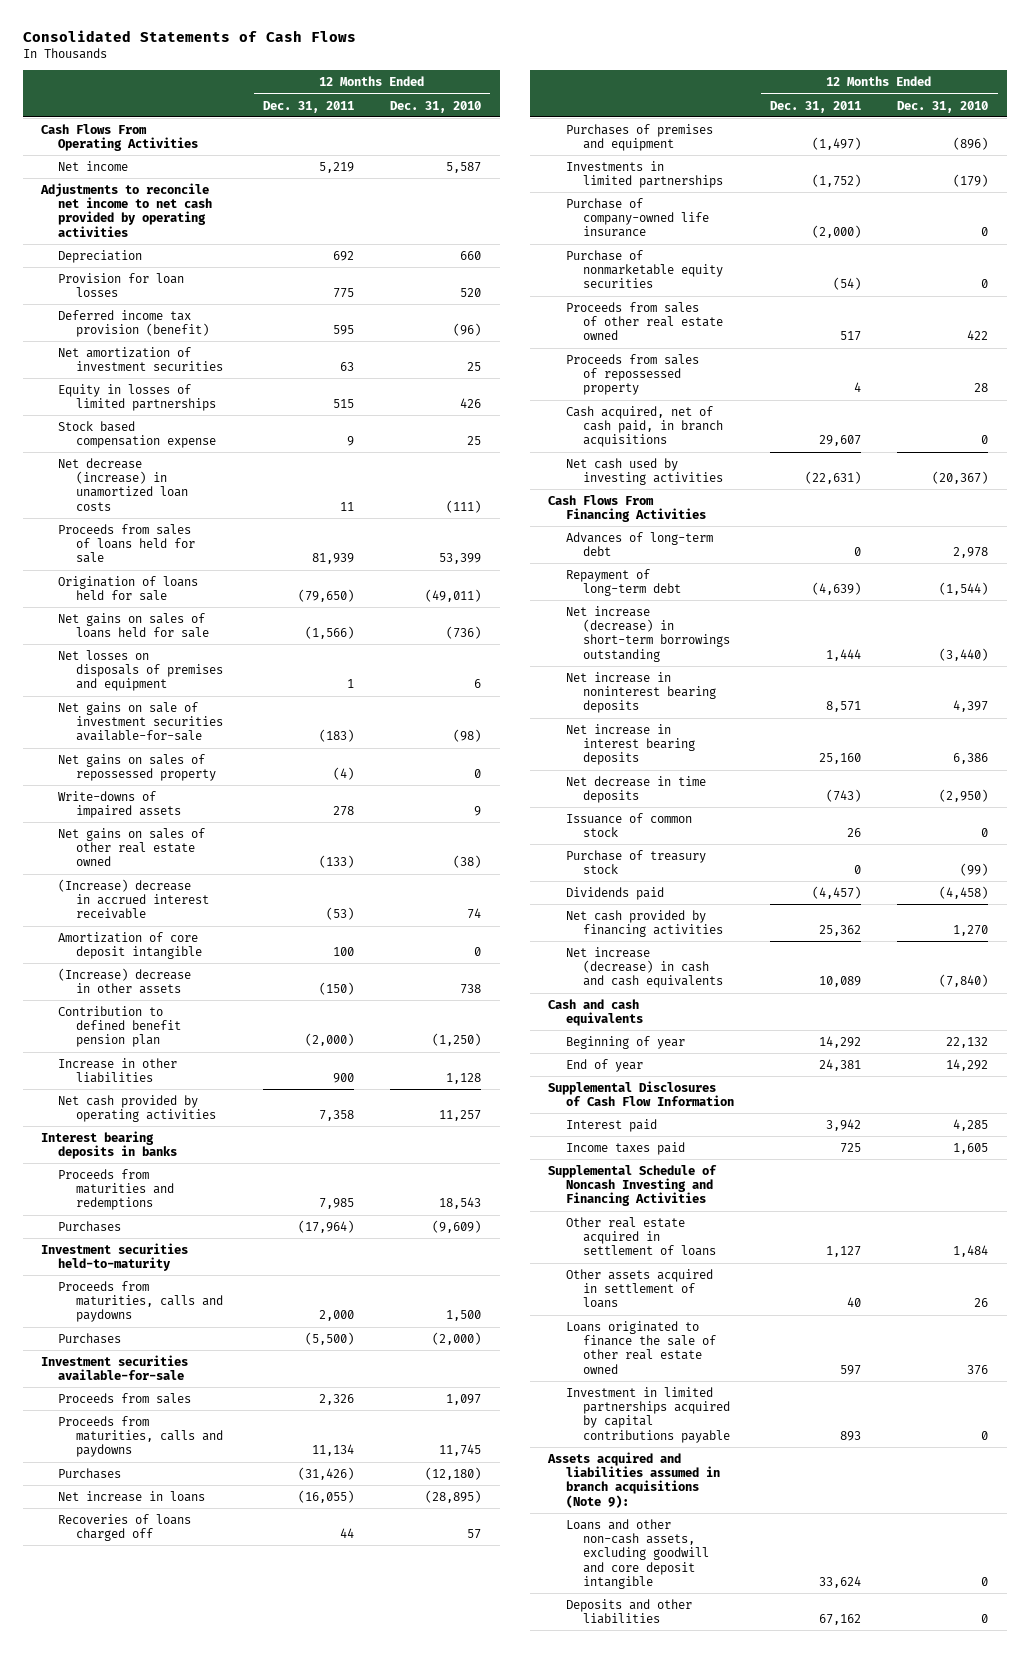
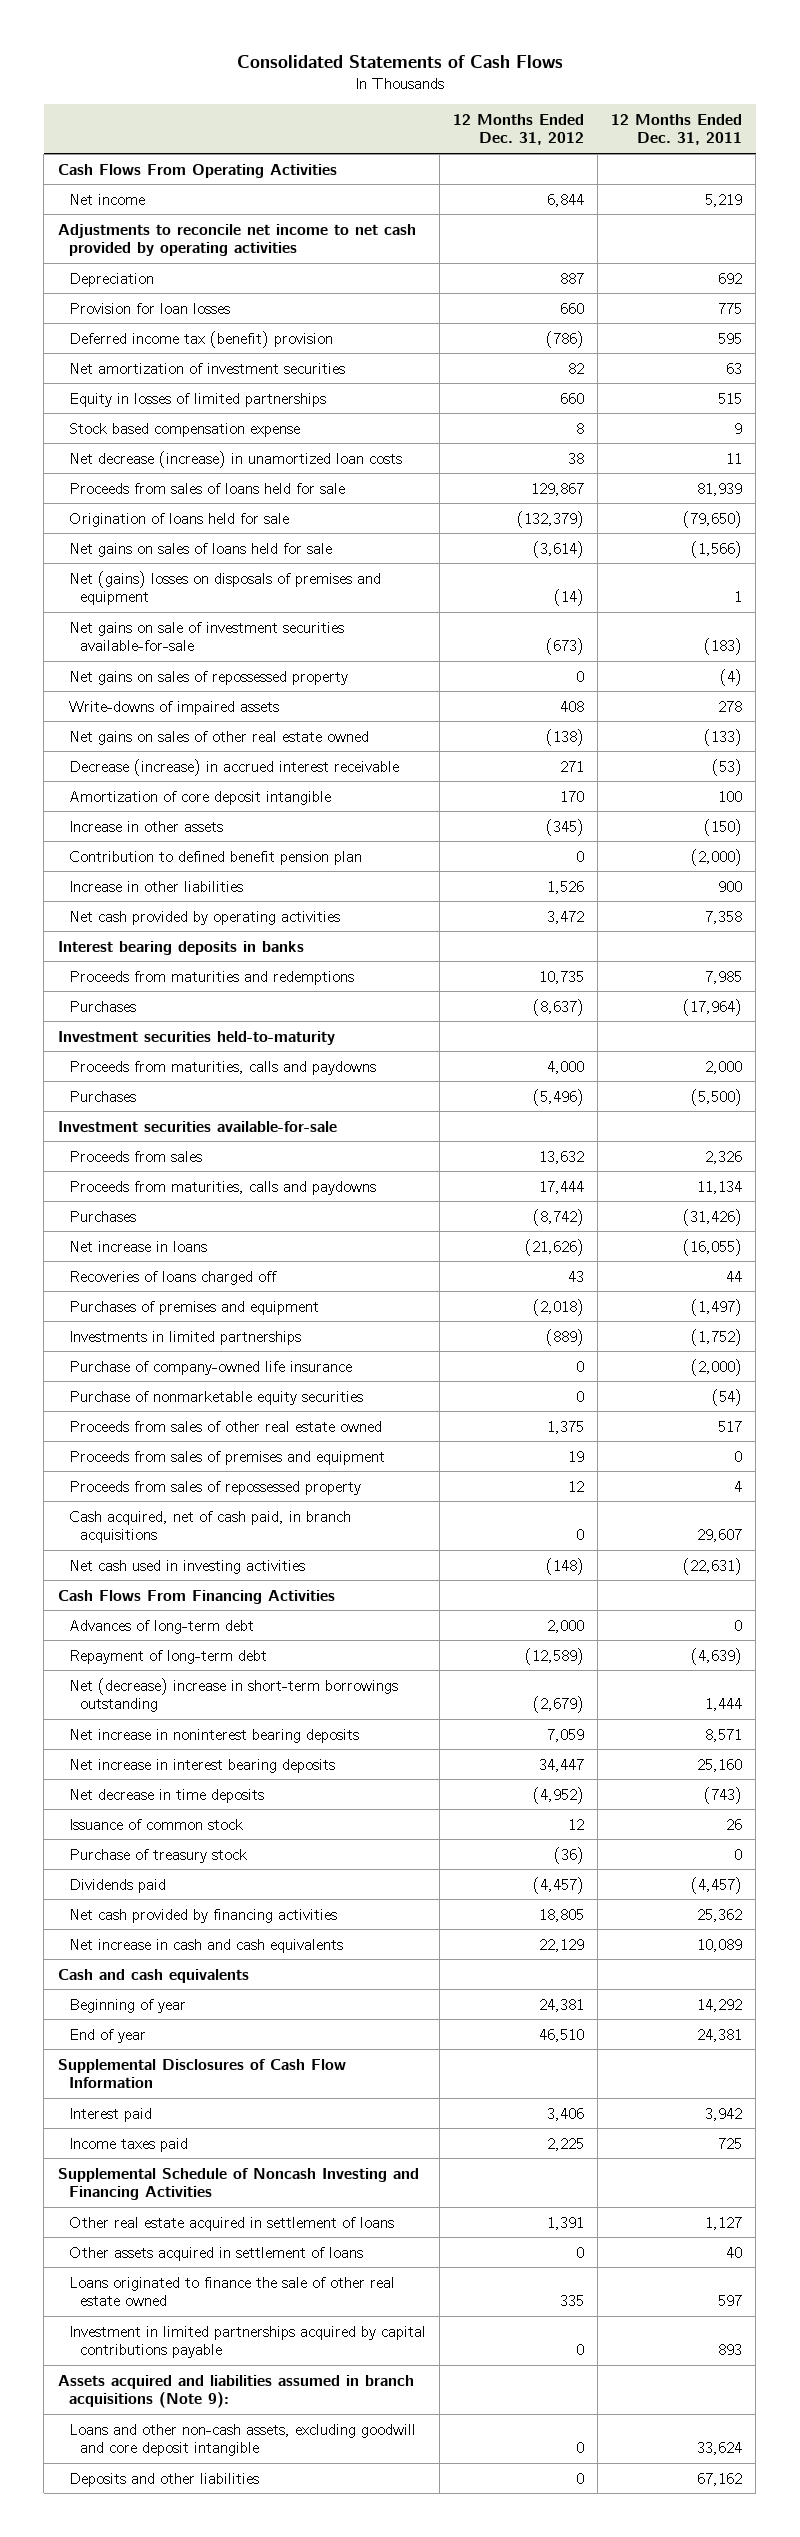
[390,100,482,113] Dec. 31, 2010 -> none
none -> [453,113,585,146] 12 Months Ended Dec. 31, 2012
[58,309,209,338] Deferred income tax provision (benefit) -> [68,330,333,348] Deferred income tax (benefit) provision
[58,649,223,692] Net losses on disposals of premises and equipment -> [68,570,381,605] Net (gains) losses on disposals of premises and equipment
[58,878,209,920] (Increase) decrease in accrued interest receivable -> [68,758,399,776] Decrease (increase) in accrued interest receivable
[58,967,192,995] (Increase) decrease in other assets -> [68,820,223,832] Increase in other assets
none -> [68,1450,385,1465] Proceeds from sales of premises and equipment
[565,457,723,486] Net cash used by investing activities -> [68,1559,305,1574] Net cash used in investing activities
[565,605,730,662] Net increase (decrease) in short-term borrowings outstanding -> [68,1677,398,1712] Net (decrease) increase in short-term borrowings outstanding
[565,946,723,989] Net increase (decrease) in cash and cash equivalents -> [68,1938,343,1953] Net increase in cash and cash equivalents

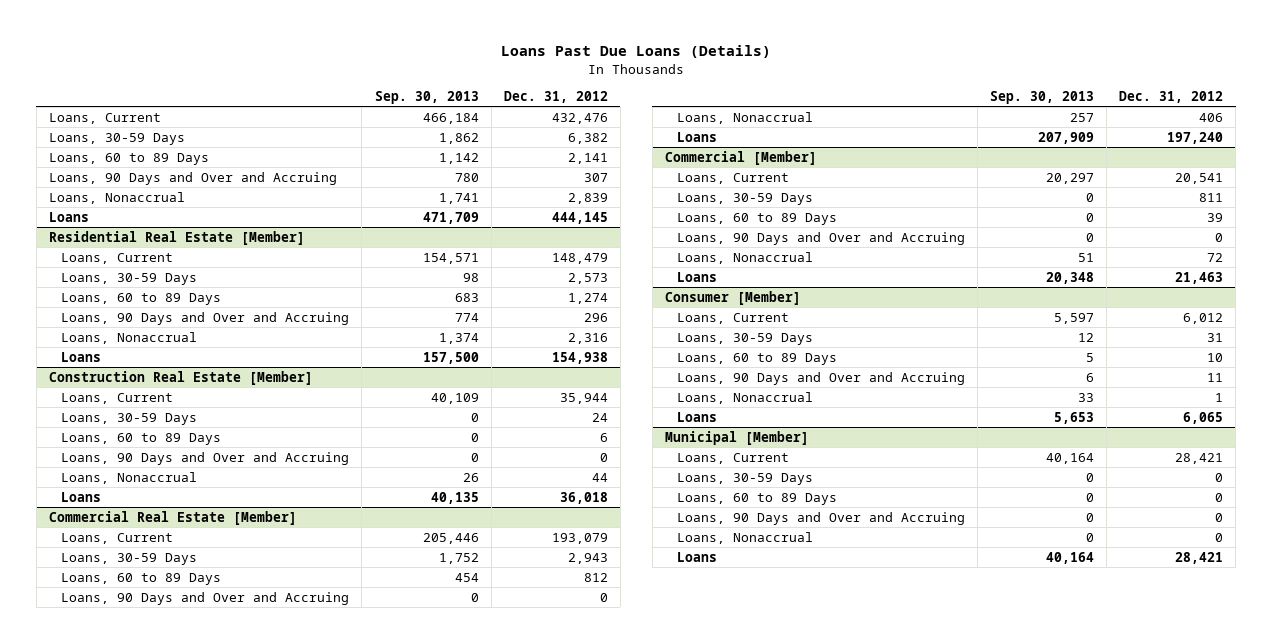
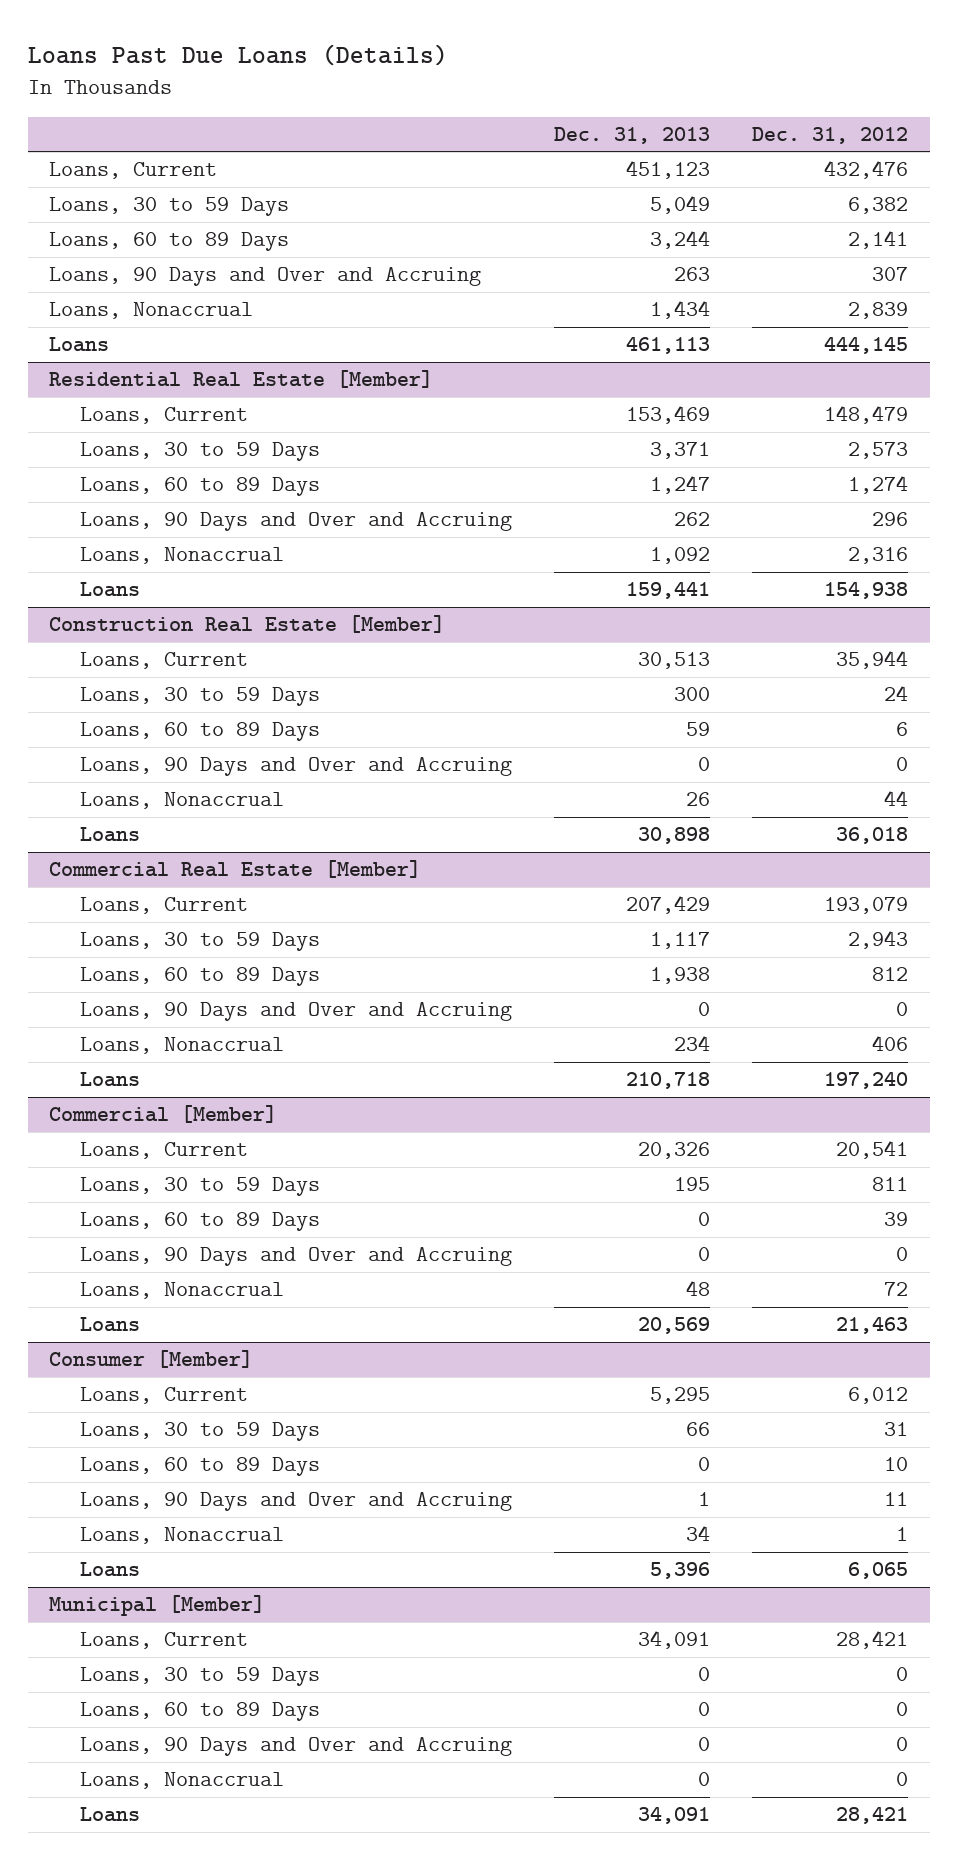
[374,90,479,104] Sep. 30, 2013 -> none
none -> [554,127,711,145] Dec. 31, 2013
[49,132,186,145] Loans, 30-59 Days -> [49,197,290,217] Loans, 30 to 59 Days
[61,272,198,285] Loans, 30-59 Days -> [79,442,320,462] Loans, 30 to 59 Days
[61,412,198,425] Loans, 30-59 Days -> [79,687,320,707] Loans, 30 to 59 Days
[61,552,198,565] Loans, 30-59 Days -> [79,932,320,952] Loans, 30 to 59 Days
[676,192,813,205] Loans, 30-59 Days -> [79,1177,320,1197] Loans, 30 to 59 Days
[676,332,813,345] Loans, 30-59 Days -> [79,1422,320,1442] Loans, 30 to 59 Days
[676,472,813,485] Loans, 30-59 Days -> [79,1667,320,1687] Loans, 30 to 59 Days

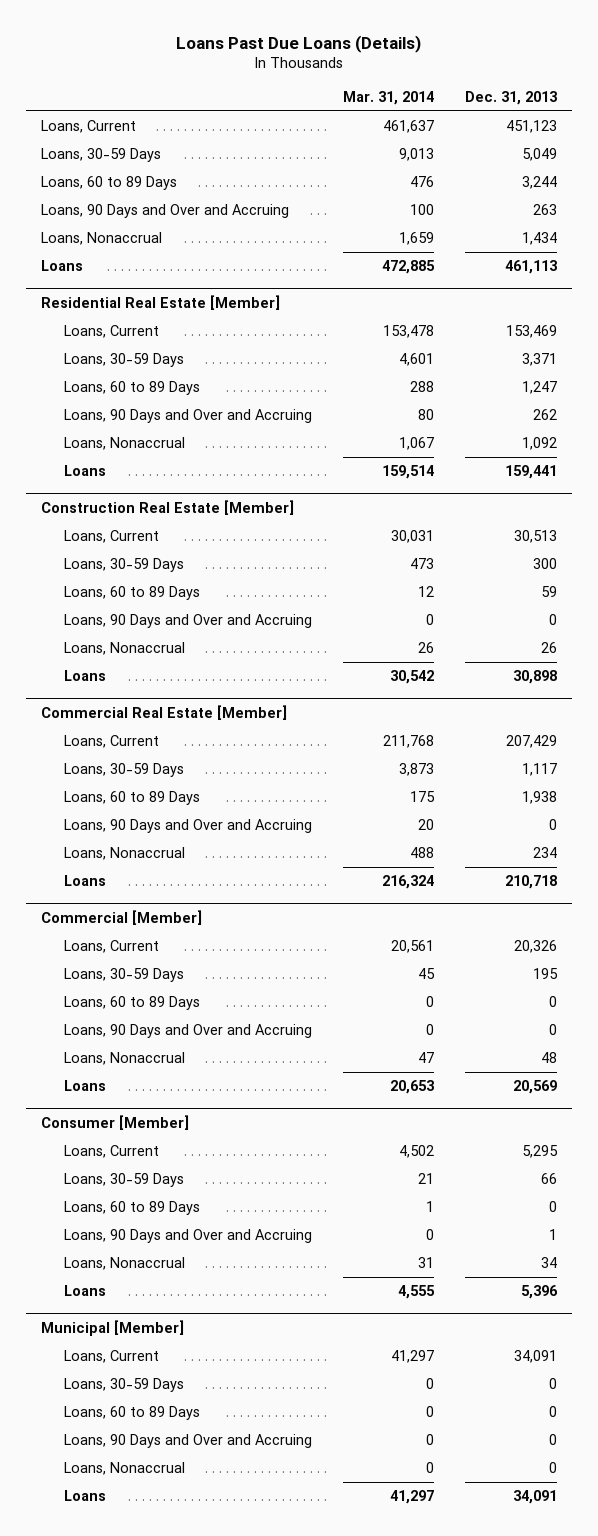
[752,127,909,145] Dec. 31, 2012 -> none
none -> [342,91,434,106] Mar. 31, 2014
[49,197,290,217] Loans, 30 to 59 Days -> [41,148,162,163] Loans, 30-59 Days
[79,442,320,462] Loans, 30 to 59 Days -> [63,353,184,368] Loans, 30-59 Days
[79,687,320,707] Loans, 30 to 59 Days -> [63,558,184,573] Loans, 30-59 Days
[79,932,320,952] Loans, 30 to 59 Days -> [63,763,184,778] Loans, 30-59 Days
[79,1177,320,1197] Loans, 30 to 59 Days -> [63,968,184,983] Loans, 30-59 Days
[79,1422,320,1442] Loans, 30 to 59 Days -> [63,1173,184,1188] Loans, 30-59 Days
[79,1667,320,1687] Loans, 30 to 59 Days -> [63,1378,184,1393] Loans, 30-59 Days

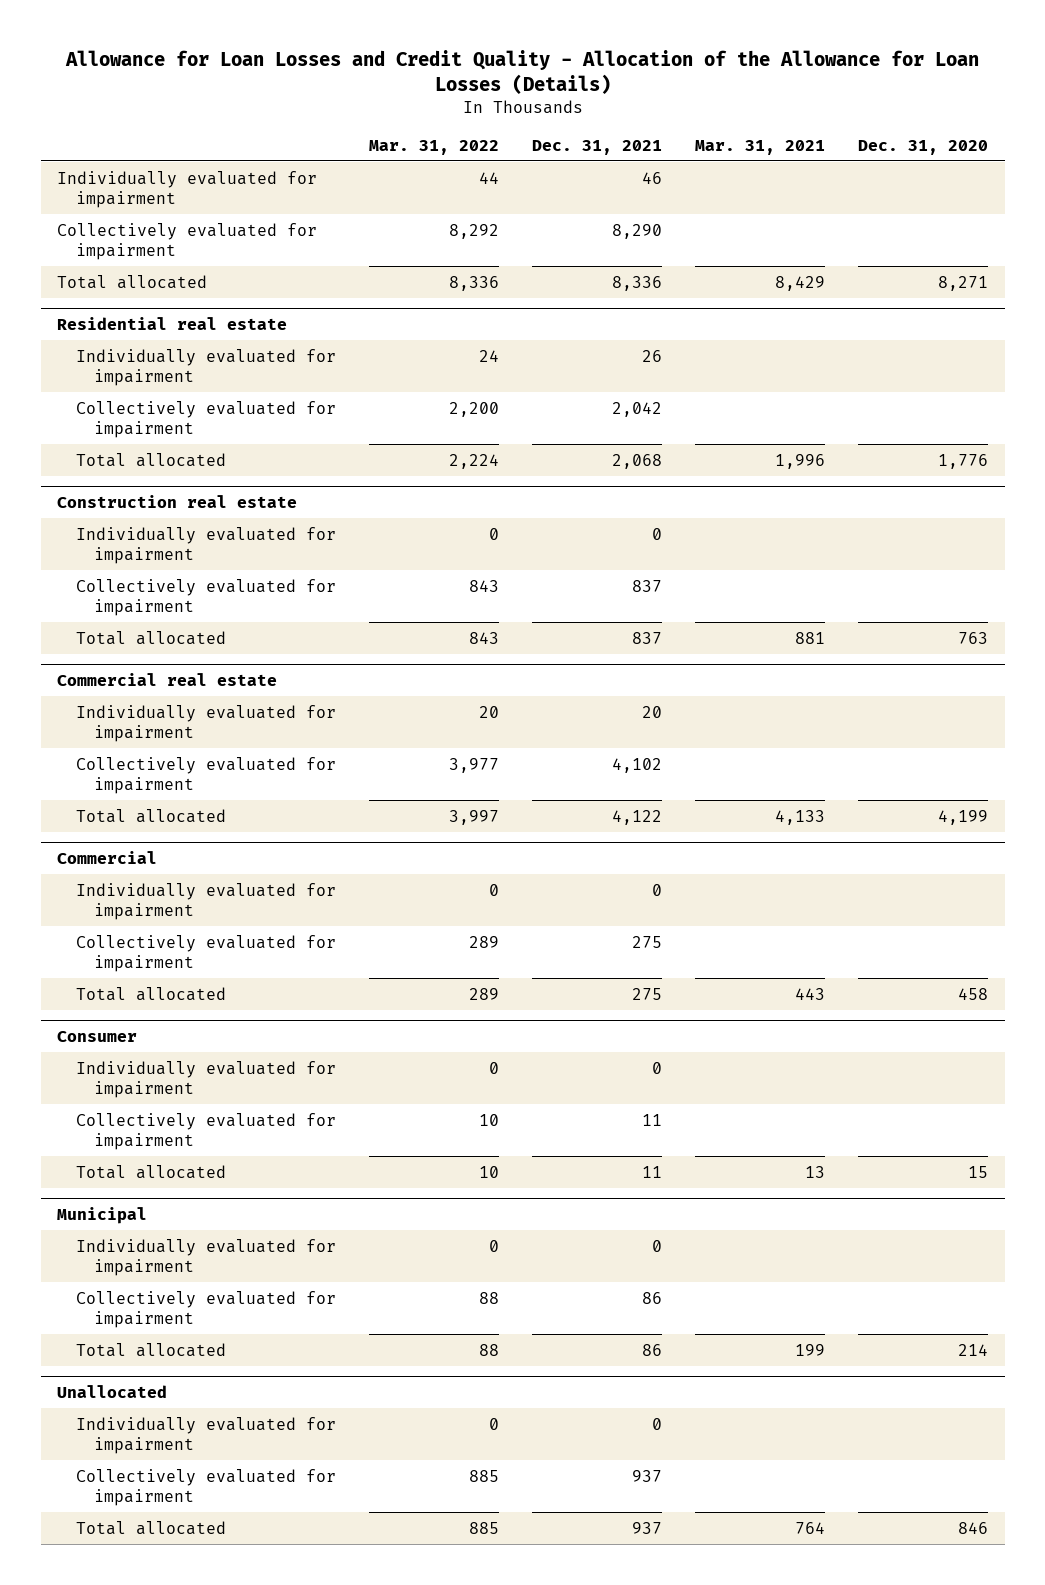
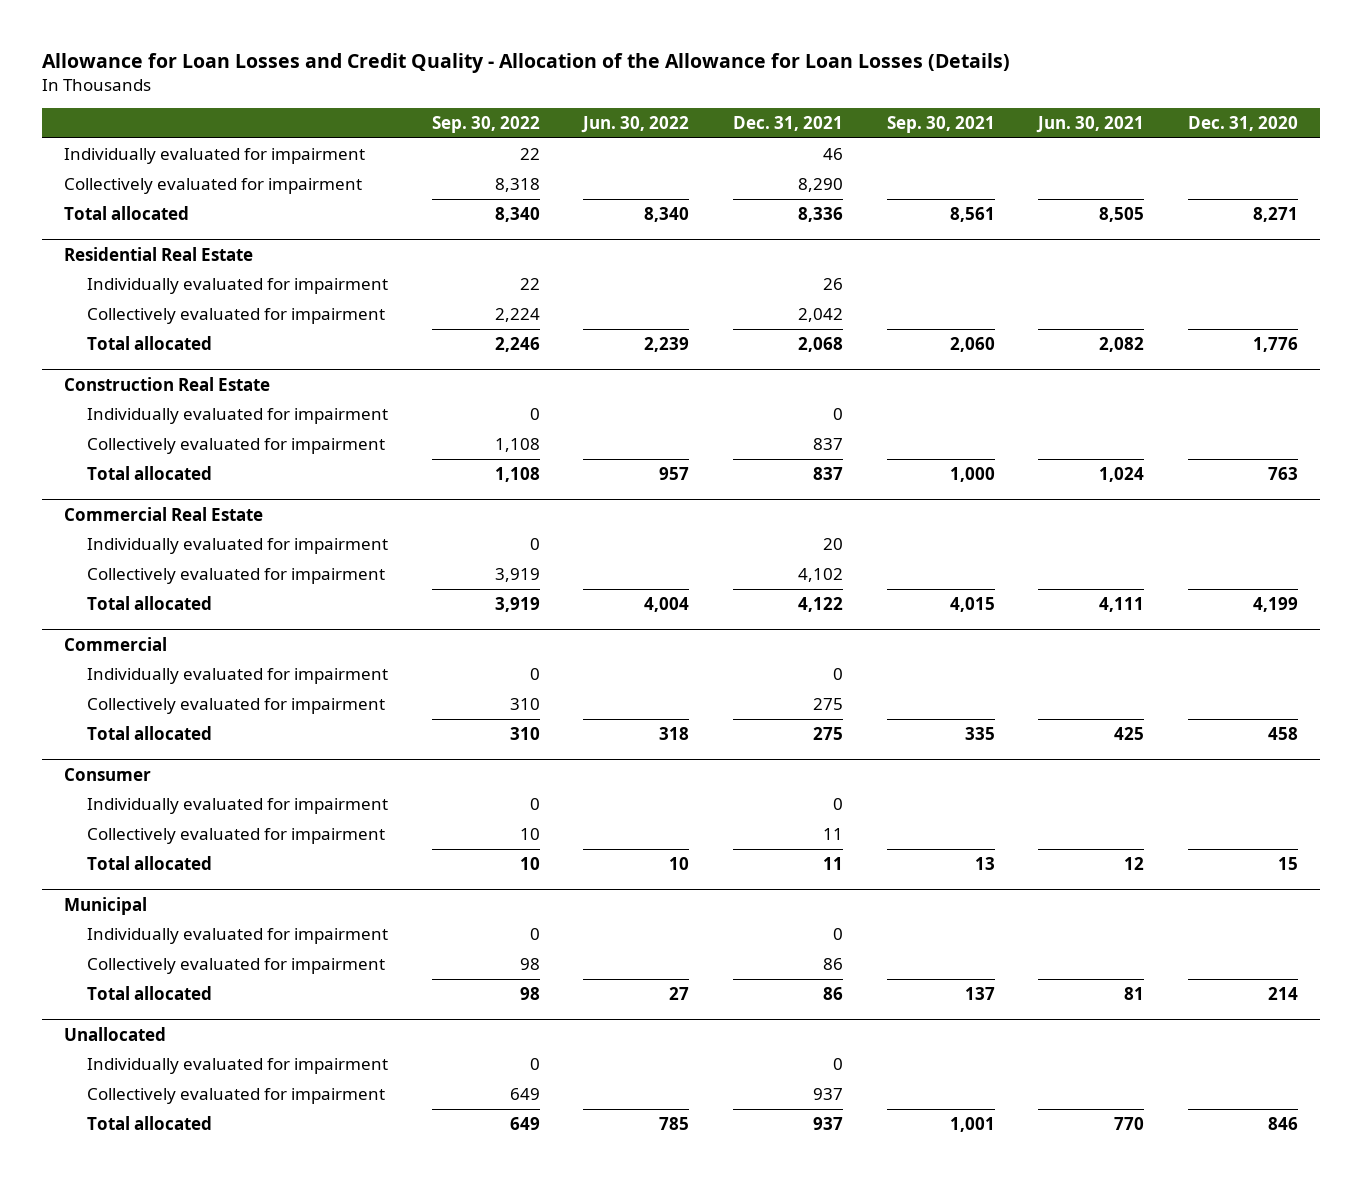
[368,139,499,155] Mar. 31, 2022 -> none
[695,139,826,155] Mar. 31, 2021 -> none
none -> [431,115,540,133] Sep. 30, 2022
none -> [581,115,690,133] Jun. 30, 2022
none -> [886,115,995,133] Sep. 30, 2021
none -> [1036,115,1145,133] Jun. 30, 2021
[57,316,288,330] Residential real estate -> [64,246,254,261] Residential Real Estate
[57,494,298,508] Construction real estate -> [64,376,271,391] Construction Real Estate
[57,672,278,686] Commercial real estate -> [64,506,264,521] Commercial Real Estate

